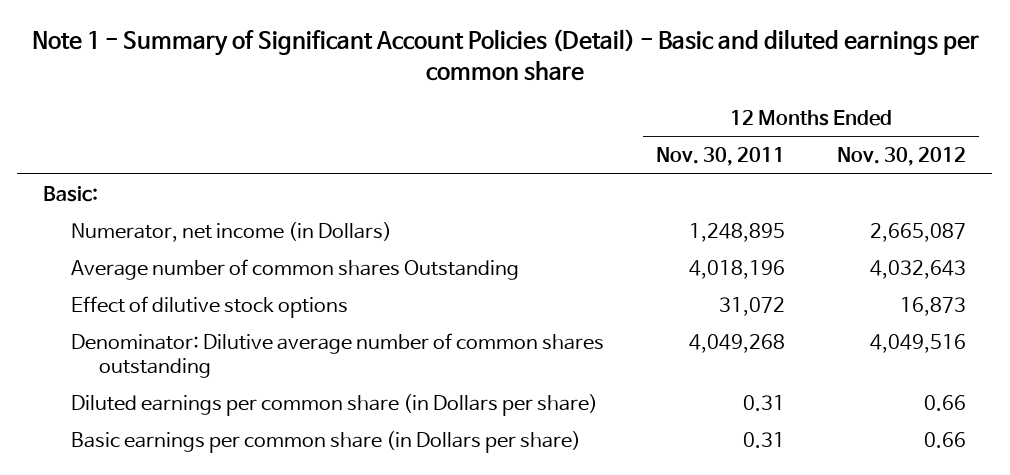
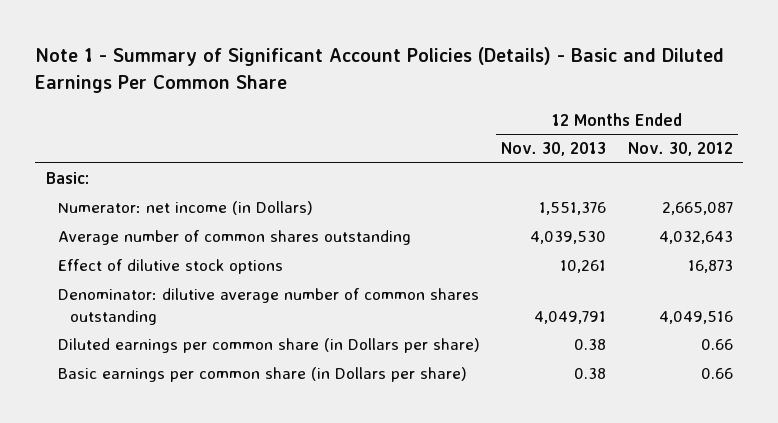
[31,29,979,82] Note 1 - Summary of Significant Account Policies (Detail) - Basic and diluted earnings per common share -> [35,46,725,93] Note 1 - Summary of Significant Account Policies (Details) - Basic and Diluted Earnings Per Common Share
[656,147,786,167] Nov. 30, 2011 -> none
none -> [501,142,607,157] Nov. 30, 2013
[71,221,393,242] Numerator, net income (in Dollars) -> [58,201,314,216] Numerator: net income (in Dollars)
[71,258,520,280] Average number of common shares Outstanding -> [58,230,412,246] Average number of common shares outstanding
[71,332,605,378] Denominator: Dilutive average number of common shares outstanding -> [58,288,480,325] Denominator: dilutive average number of common shares outstanding

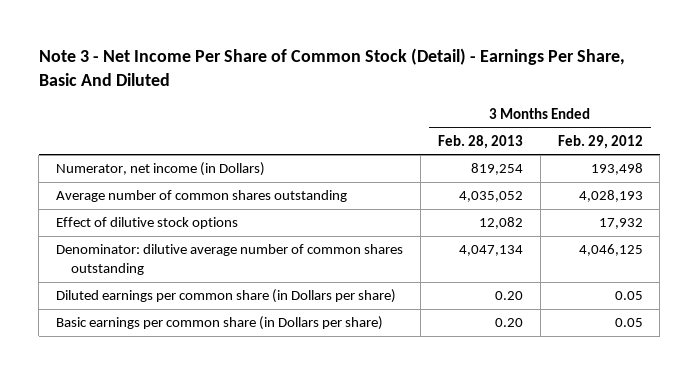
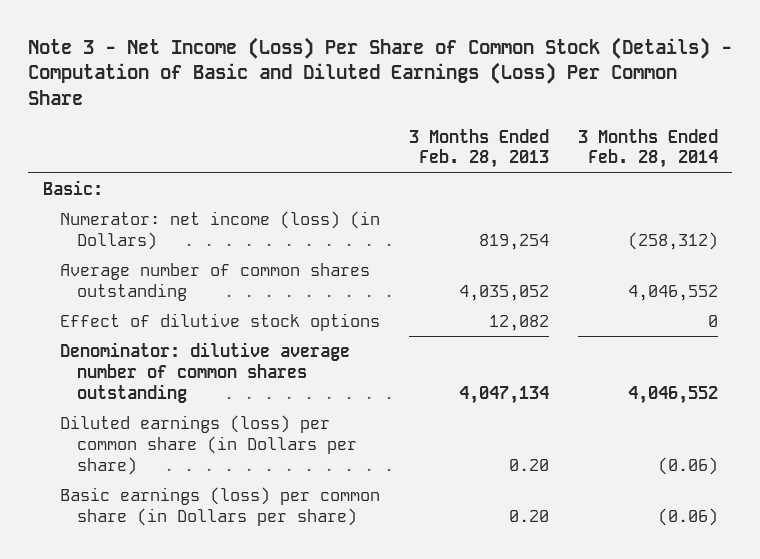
[38,48,625,86] Note 3 - Net Income Per Share of Common Stock (Detail) - Earnings Per Share, Basic And Diluted -> [28,36,733,106] Note 3 - Net Income (Loss) Per Share of Common Stock (Details) - Computation of Basic and Diluted Earnings (Loss) Per Common Share
[557,134,643,149] Feb. 29, 2012 -> none
none -> [577,128,718,169] 3 Months Ended Feb. 28, 2014
none -> [42,179,103,195] Basic:
[56,162,266,177] Numerator, net income (in Dollars) -> [59,210,380,250] Numerator: net income (loss) (in Dollars)
[56,289,397,304] Diluted earnings per common share (in Dollars per share) -> [59,414,357,475] Diluted earnings (loss) per common share (in Dollars per share)
[56,316,384,331] Basic earnings per common share (in Dollars per share) -> [59,486,380,526] Basic earnings (loss) per common share (in Dollars per share)

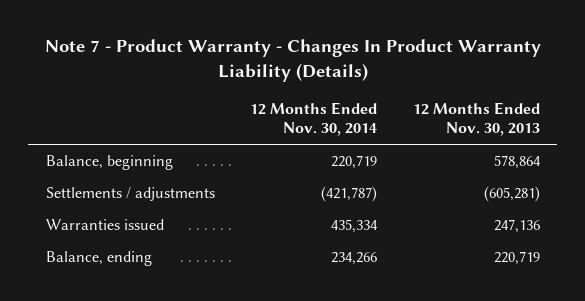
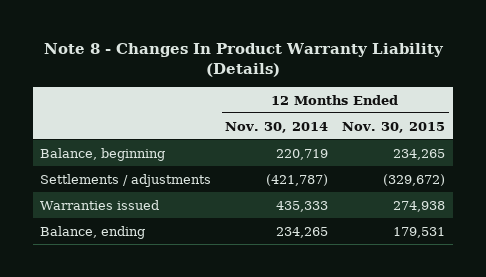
[44,39,541,83] Note 7 - Product Warranty - Changes In Product Warranty Liability (Details) -> [43,42,444,77] Note 8 - Changes In Product Warranty Liability (Details)
[412,101,540,137] 12 Months Ended Nov. 30, 2013 -> none
none -> [342,121,446,133] Nov. 30, 2015
[331,219,379,234] 435,334 -> [276,200,329,212] 435,333
[331,252,378,266] 234,266 -> [276,226,329,238] 234,265

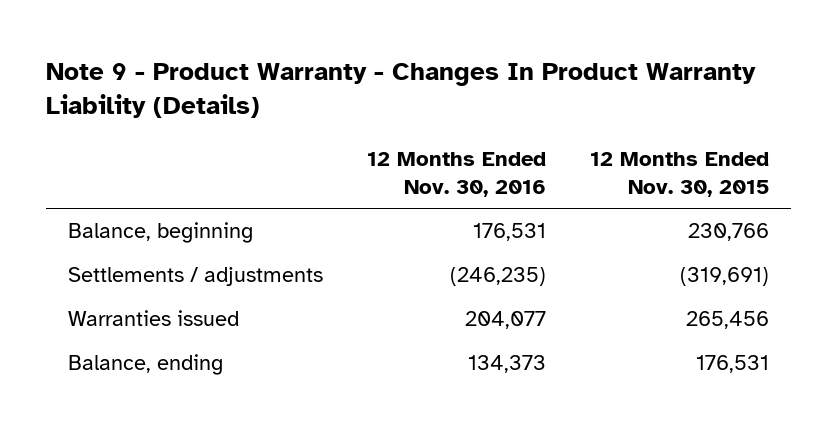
[43,42,444,77] Note 8 - Changes In Product Warranty Liability (Details) -> [46,63,757,119] Note 9 - Product Warranty - Changes In Product Warranty Liability (Details)
[225,121,329,133] Nov. 30, 2014 -> none
none -> [366,151,546,197] 12 Months Ended Nov. 30, 2016
[393,148,446,160] 234,265 -> [687,223,769,242] 230,766
[383,173,446,186] (329,672) -> [679,267,769,287] (319,691)
[393,200,446,212] 274,938 -> [685,311,769,330] 265,456
[393,226,446,238] 179,531 -> [695,355,769,374] 176,531

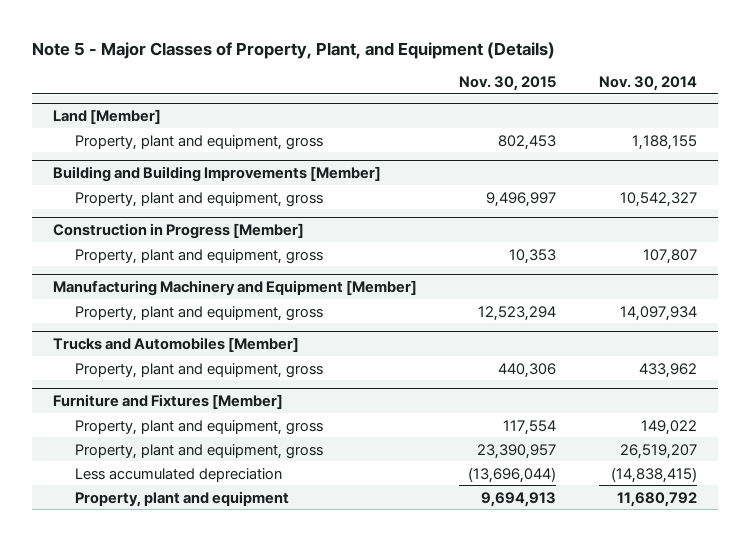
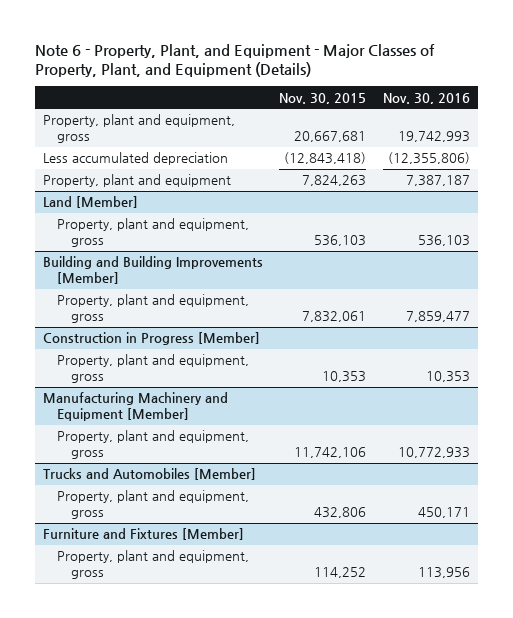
[31,41,555,59] Note 5 - Major Classes of Property, Plant, and Equipment (Details) -> [35,43,436,77] Note 6 - Property, Plant, and Equipment - Major Classes of Property, Plant, and Equipment (Details)
[598,75,697,91] Nov. 30, 2014 -> none
none -> [382,92,470,104] Nov. 30, 2016
none -> [43,114,236,144] Property, plant and equipment, gross
none -> [43,152,229,166] Less accumulated depreciation
none -> [43,174,232,188] Property, plant and equipment
[498,134,557,150] 802,453 -> [314,235,367,247] 536,103
[486,191,557,207] 9,496,997 -> [302,311,367,323] 7,832,061
[478,305,557,321] 12,523,294 -> [294,447,367,459] 11,742,106
[498,362,557,378] 440,306 -> [314,507,367,519] 432,806
[74,443,323,459] Property, plant and equipment, gross -> none
[74,467,282,482] Less accumulated depreciation -> none
[74,490,289,507] Property, plant and equipment -> none
[503,419,557,435] 117,554 -> [314,567,367,579] 114,252

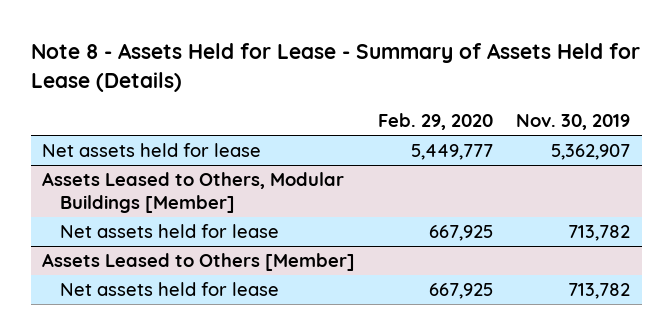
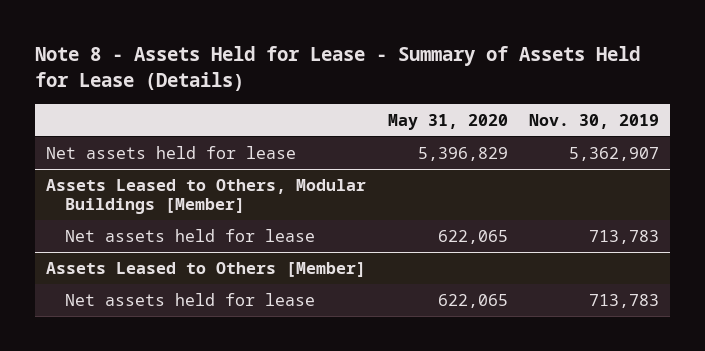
[378,113,494,131] Feb. 29, 2020 -> none
none -> [387,113,508,130] May 31, 2020
[568,224,631,241] 713,782 -> [589,230,660,245] 713,783
[568,282,631,299] 713,782 -> [589,294,660,309] 713,783

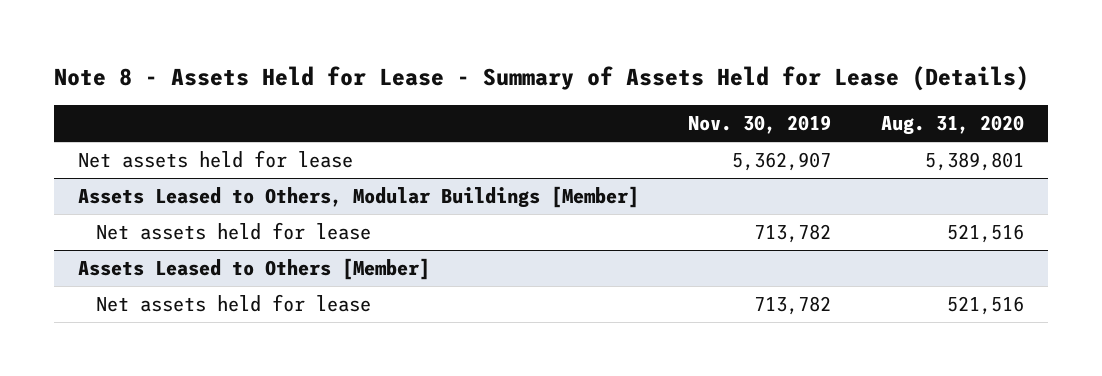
[387,113,508,130] May 31, 2020 -> none
none -> [880,114,1024,135] Aug. 31, 2020
[589,230,660,245] 713,783 -> [754,224,832,244] 713,782
[589,294,660,309] 713,783 -> [754,296,832,316] 713,782

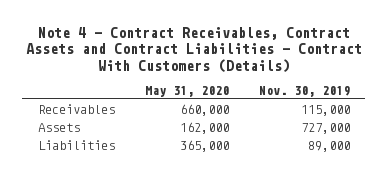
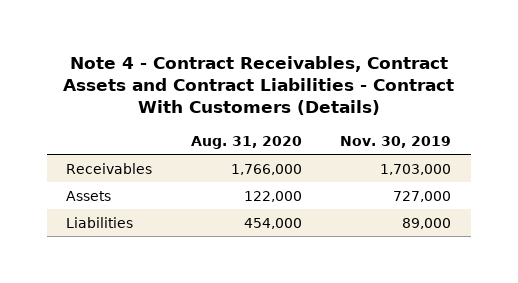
[144,85,229,97] May 31, 2020 -> none
none -> [190,136,302,150] Aug. 31, 2020
[301,104,351,116] 115,000 -> [380,163,452,175] 1,703,000

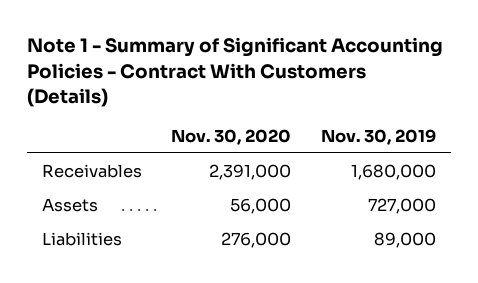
[62,56,454,116] Note 4 - Contract Receivables, Contract Assets and Contract Liabilities - Contract With Customers (Details) -> [27,37,444,107] Note 1 - Summary of Significant Accounting Policies - Contract With Customers (Details)
[190,136,302,150] Aug. 31, 2020 -> none
none -> [171,129,292,146] Nov. 30, 2020
[380,163,452,175] 1,703,000 -> [351,163,437,180] 1,680,000

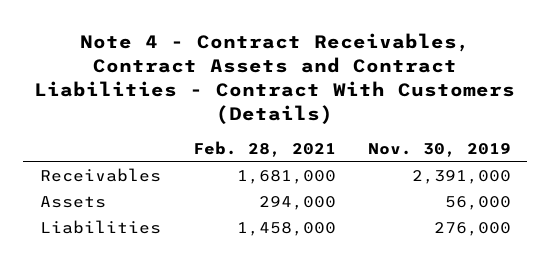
[27,37,444,107] Note 1 - Summary of Significant Accounting Policies - Contract With Customers (Details) -> [34,32,516,125] Note 4 - Contract Receivables, Contract Assets and Contract Liabilities - Contract With Customers (Details)
[171,129,292,146] Nov. 30, 2020 -> none
none -> [192,141,336,158] Feb. 28, 2021
[351,163,437,180] 1,680,000 -> [411,170,511,185] 2,391,000
[368,197,437,214] 727,000 -> [444,196,511,211] 56,000
[374,231,437,248] 89,000 -> [433,222,511,237] 276,000

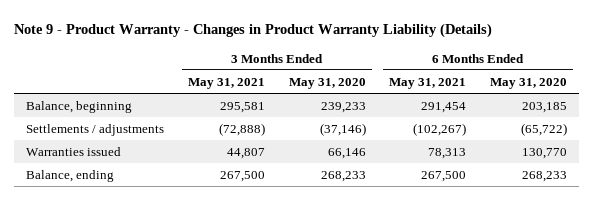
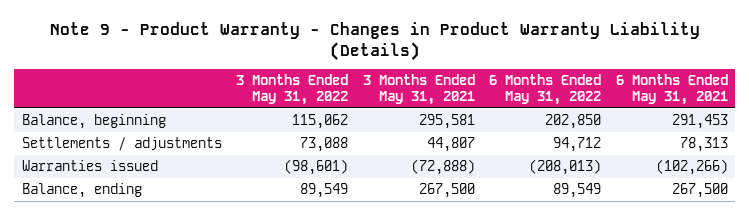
[288,77,366,89] May 31, 2020 -> none
[490,77,568,89] May 31, 2020 -> none
none -> [236,74,349,105] 3 Months Ended May 31, 2022
none -> [489,74,602,105] 6 Months Ended May 31, 2022
[421,101,467,113] 291,454 -> [671,114,728,130] 291,453
[218,122,265,136] (72,888) -> [426,137,475,153] 44,807
[413,122,467,136] (102,267) -> [679,137,728,153] 78,313
[226,147,265,159] 44,807 -> [410,159,475,176] (72,888)
[428,147,467,159] 78,313 -> [655,159,728,176] (102,266)

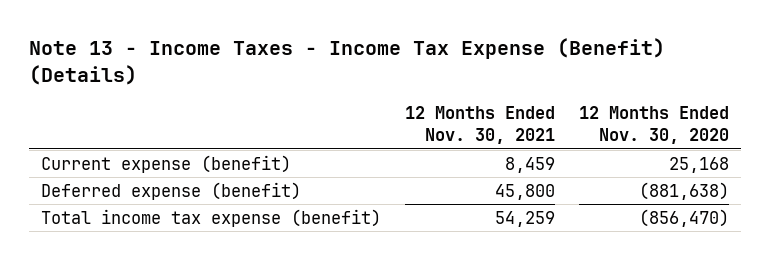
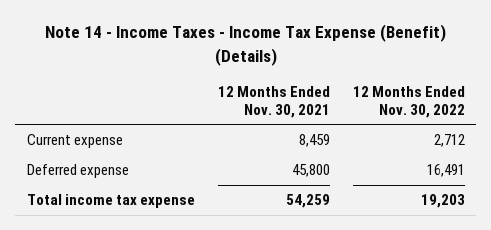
[28,38,665,86] Note 13 - Income Taxes - Income Tax Expense (Benefit) (Details) -> [44,24,446,66] Note 14 - Income Taxes - Income Tax Expense (Benefit) (Details)
[578,106,729,145] 12 Months Ended Nov. 30, 2020 -> none
none -> [352,85,465,118] 12 Months Ended Nov. 30, 2022
[40,154,291,173] Current expense (benefit) -> [26,134,123,149] Current expense
[40,181,301,200] Deferred expense (benefit) -> [26,164,129,179] Deferred expense
[40,208,381,227] Total income tax expense (benefit) -> [26,194,195,209] Total income tax expense

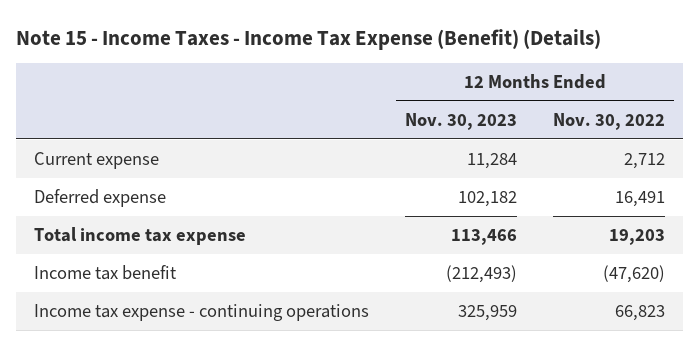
[44,24,446,66] Note 14 - Income Taxes - Income Tax Expense (Benefit) (Details) -> [16,28,602,50] Note 15 - Income Taxes - Income Tax Expense (Benefit) (Details)
[217,85,330,118] 12 Months Ended Nov. 30, 2021 -> none
none -> [404,113,517,131] Nov. 30, 2023
none -> [34,265,178,281] Income tax benefit
none -> [34,304,370,322] Income tax expense - continuing operations

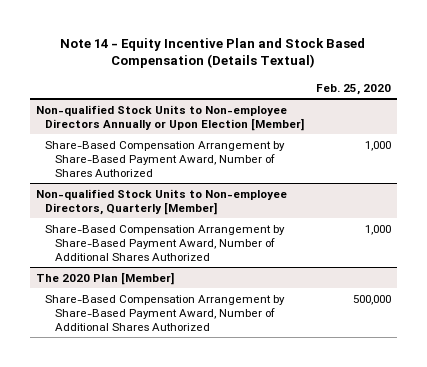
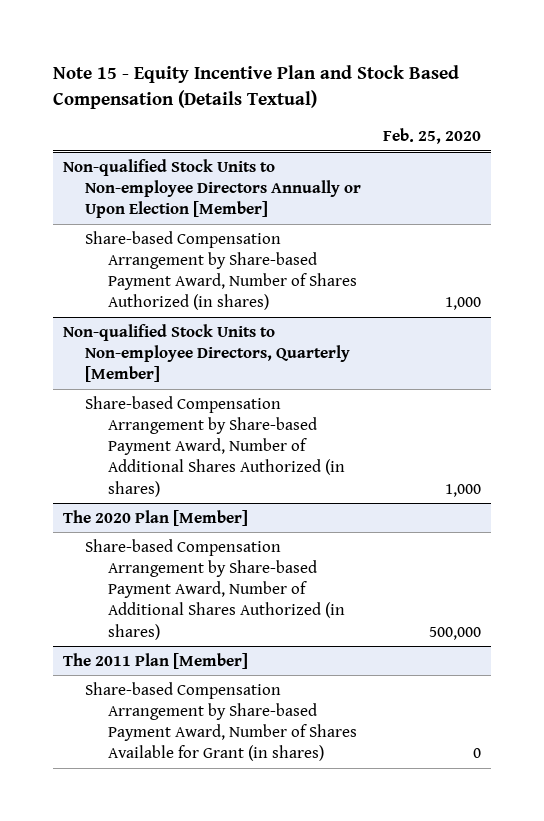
[60,37,366,69] Note 14 - Equity Incentive Plan and Stock Based Compensation (Details Textual) -> [52,64,459,109] Note 15 - Equity Incentive Plan and Stock Based Compensation (Details Textual)
[45,140,286,177] Share-Based Compensation Arrangement by Share-Based Payment Award, Number of Shares Authorized -> [85,230,357,311] Share-based Compensation Arrangement by Share-based Payment Award, Number of Shares Authorized (in shares)
[45,224,286,261] Share-Based Compensation Arrangement by Share-Based Payment Award, Number of Additional Shares Authorized -> [85,395,345,497] Share-based Compensation Arrangement by Share-based Payment Award, Number of Additional Shares Authorized (in shares)
[45,294,286,331] Share-Based Compensation Arrangement by Share-Based Payment Award, Number of Additional Shares Authorized -> [85,538,345,640] Share-based Compensation Arrangement by Share-based Payment Award, Number of Additional Shares Authorized (in shares)
none -> [63,652,249,669] The 2011 Plan [Member]
none -> [85,681,357,762] Share-based Compensation Arrangement by Share-based Payment Award, Number of Shares Available for Grant (in shares)

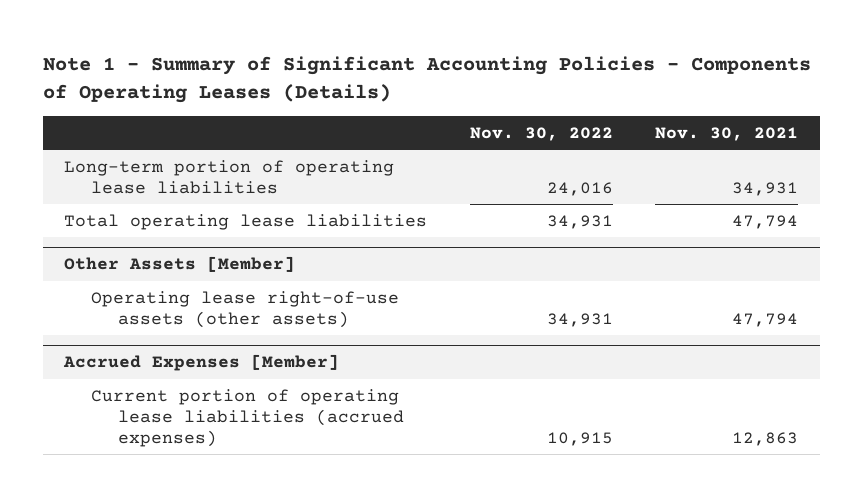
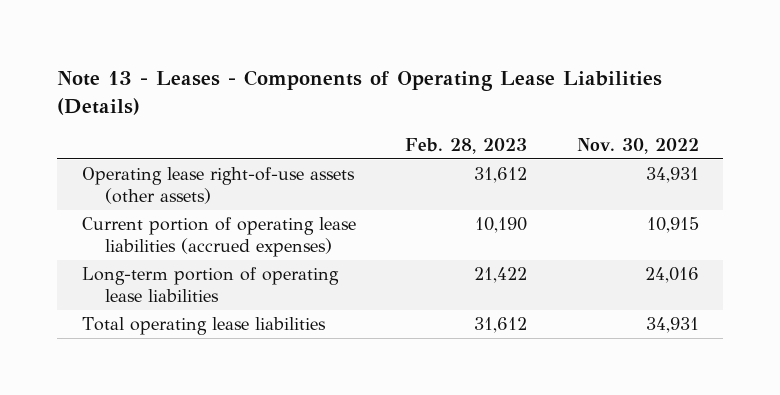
[42,56,811,104] Note 1 - Summary of Significant Accounting Policies - Components of Operating Leases (Details) -> [56,69,662,115] Note 13 - Leases - Components of Operating Lease Liabilities (Details)
[655,126,799,141] Nov. 30, 2021 -> none
none -> [405,138,528,155] Feb. 28, 2023
[63,256,295,273] Other Assets [Member] -> none
[62,354,339,372] Accrued Expenses [Member] -> none
[63,159,394,194] Long-term portion of operating lease liabilities -> [81,267,339,303] Long-term portion of operating lease liabilities
[63,213,427,230] Total operating lease liabilities -> [81,317,326,336] Total operating lease liabilities

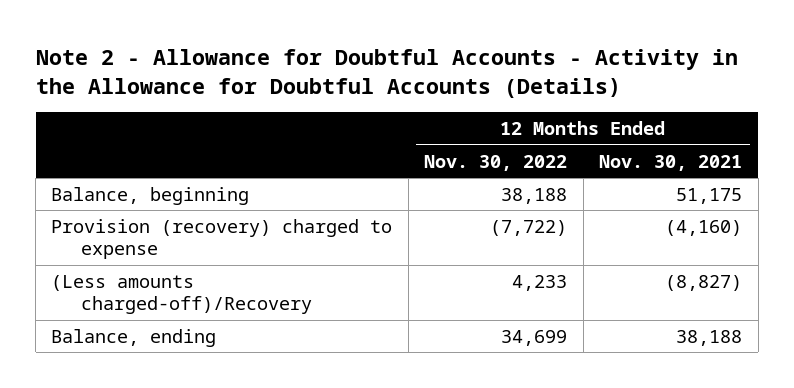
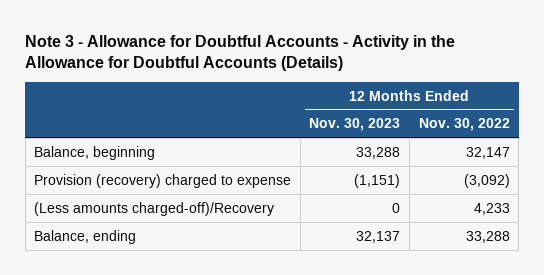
[35,48,738,98] Note 2 - Allowance for Doubtful Accounts - Activity in the Allowance for Doubtful Accounts (Details) -> [25,34,456,72] Note 3 - Allowance for Doubtful Accounts - Activity in the Allowance for Doubtful Accounts (Details)
[599,154,743,171] Nov. 30, 2021 -> none
none -> [309,118,401,132] Nov. 30, 2023
[501,187,568,204] 38,188 -> [465,146,510,159] 32,147
[490,219,568,236] (7,722) -> [463,173,510,188] (3,092)
[501,329,568,346] 34,699 -> [465,230,510,243] 33,288

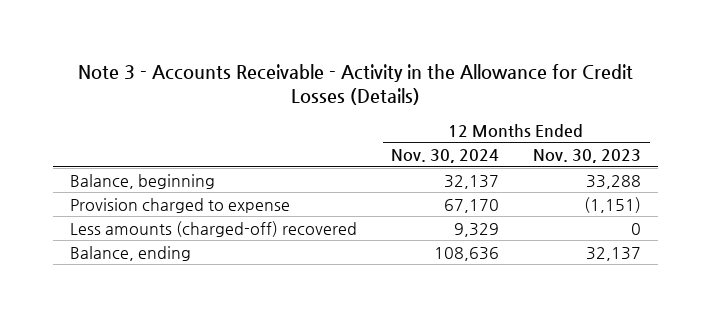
[25,34,456,72] Note 3 - Allowance for Doubtful Accounts - Activity in the Allowance for Doubtful Accounts (Details) -> [77,63,633,106] Note 3 - Accounts Receivable - Activity in the Allowance for Credit Losses (Details)
[418,118,510,132] Nov. 30, 2022 -> none
none -> [391,149,500,164] Nov. 30, 2024
[34,173,292,188] Provision (recovery) charged to expense -> [70,197,291,213] Provision charged to expense
[34,201,275,216] (Less amounts charged-off)/Recovery -> [70,220,358,237] Less amounts (charged-off) recovered

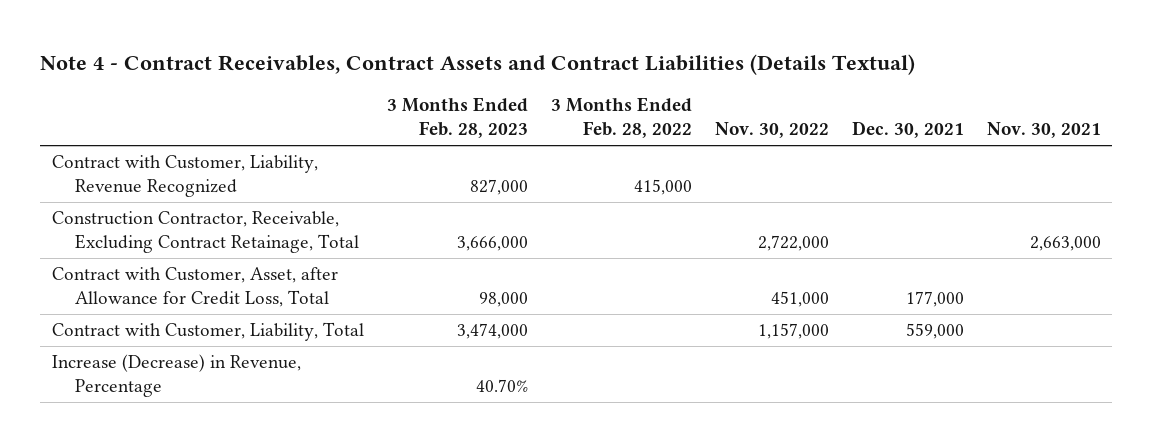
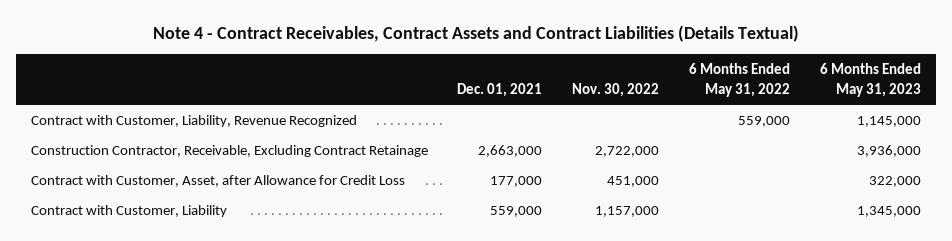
[386,97,528,139] 3 Months Ended Feb. 28, 2023 -> none
[550,97,692,139] 3 Months Ended Feb. 28, 2022 -> none
[851,121,964,139] Dec. 30, 2021 -> none
[986,122,1101,139] Nov. 30, 2021 -> none
none -> [457,82,543,97] Dec. 01, 2021
none -> [689,63,791,97] 6 Months Ended May 31, 2022
none -> [819,63,921,97] 6 Months Ended May 31, 2023
[51,354,301,398] Increase (Decrease) in Revenue, Percentage -> none
[51,211,359,254] Construction Contractor, Receivable, Excluding Contract Retainage, Total -> [30,145,428,158] Construction Contractor, Receivable, Excluding Contract Retainage
[51,267,338,308] Contract with Customer, Asset, after Allowance for Credit Loss, Total -> [30,175,405,188] Contract with Customer, Asset, after Allowance for Credit Loss
[51,322,364,342] Contract with Customer, Liability, Total -> [30,205,227,218] Contract with Customer, Liability

